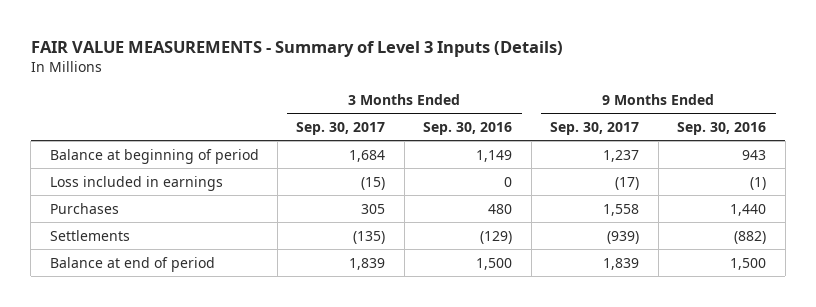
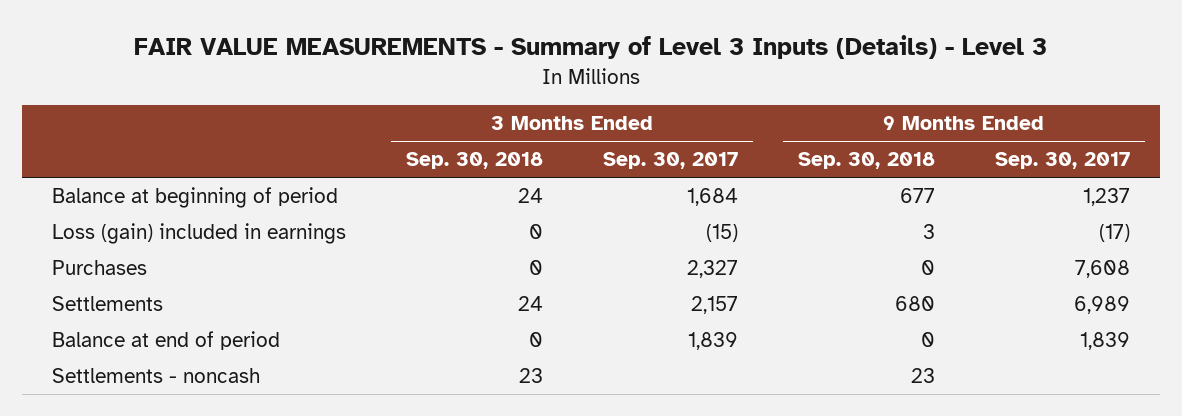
[30,40,563,57] FAIR VALUE MEASUREMENTS - Summary of Level 3 Inputs (Details) -> [134,35,1048,60] FAIR VALUE MEASUREMENTS - Summary of Level 3 Inputs (Details) - Level 3
[423,121,513,135] Sep. 30, 2016 -> none
[677,121,767,135] Sep. 30, 2016 -> none
none -> [406,152,544,170] Sep. 30, 2018
none -> [797,152,935,170] Sep. 30, 2018
[49,175,223,191] Loss included in earnings -> [52,223,347,245] Loss (gain) included in earnings
[361,203,386,214] 305 -> [687,260,739,279] 2,327
[603,203,640,216] 1,558 -> [1074,260,1130,279] 7,608
[353,230,386,244] (135) -> [691,296,739,315] 2,157
[607,230,640,244] (939) -> [1073,296,1130,315] 6,989
none -> [52,368,261,384] Settlements - noncash

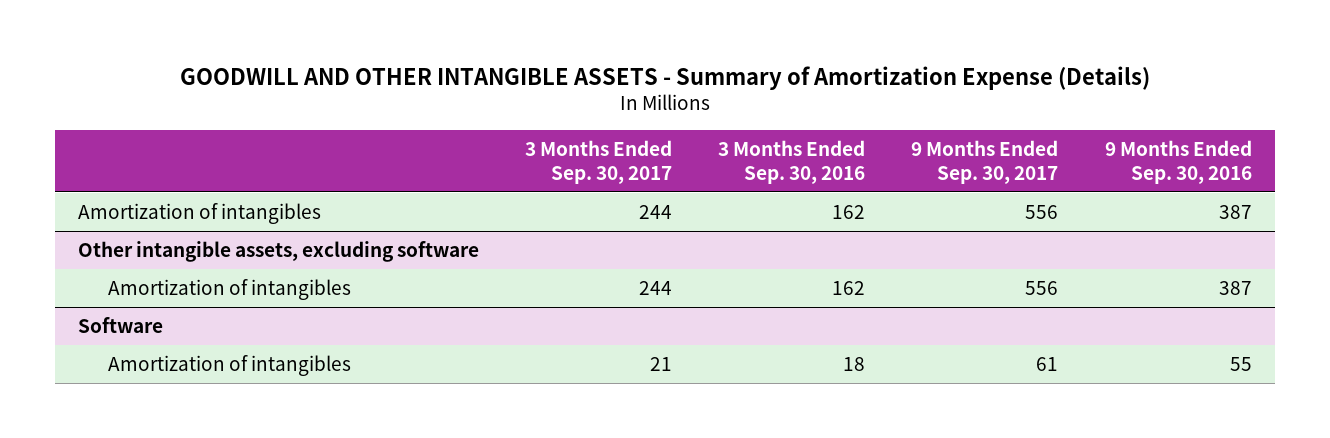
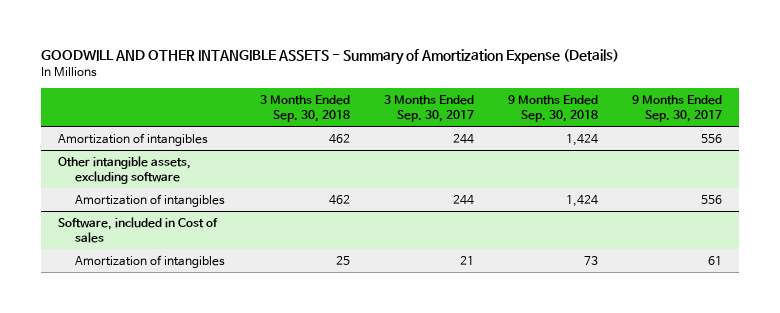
[718,139,866,184] 3 Months Ended Sep. 30, 2016 -> none
[1104,139,1252,184] 9 Months Ended Sep. 30, 2016 -> none
none -> [259,95,350,123] 3 Months Ended Sep. 30, 2018
none -> [507,95,598,123] 9 Months Ended Sep. 30, 2018
[77,317,163,334] Software -> [58,216,219,243] Software, included in Cost of sales

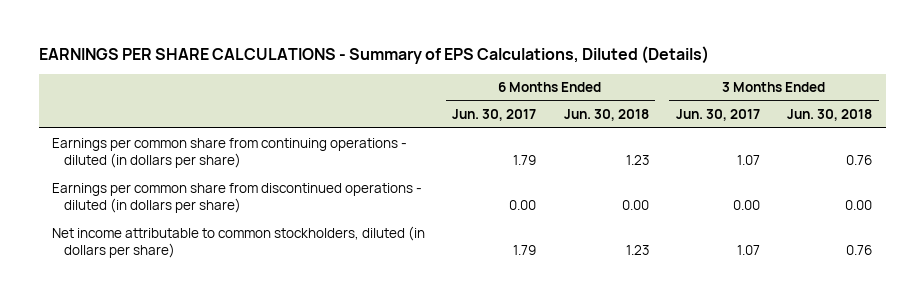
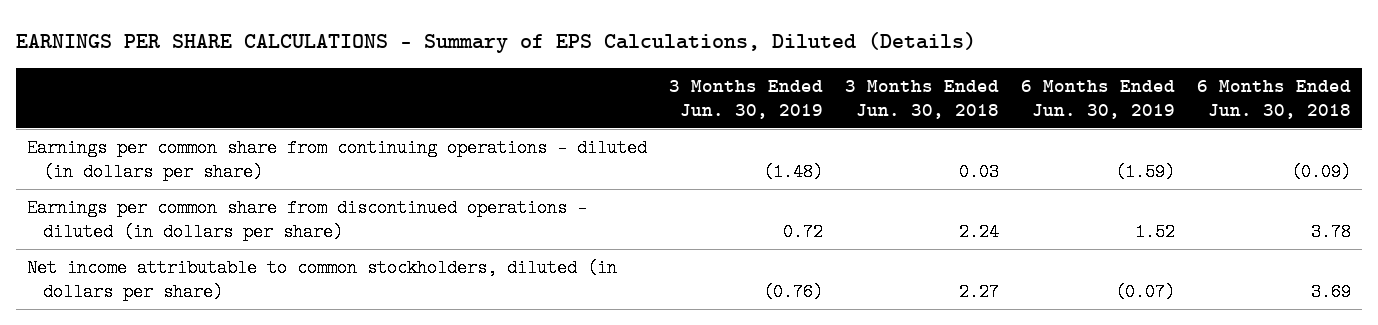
[452,109,537,122] Jun. 30, 2017 -> none
[675,109,760,122] Jun. 30, 2017 -> none
none -> [669,79,824,120] 3 Months Ended Jun. 30, 2019
none -> [1021,79,1176,120] 6 Months Ended Jun. 30, 2019
[625,155,649,166] 1.23 -> [1290,163,1351,182] (0.09)
[845,155,872,166] 0.76 -> [959,163,1000,182] 0.03
[621,200,649,211] 0.00 -> [1310,223,1351,242] 3.78
[844,200,872,211] 0.00 -> [959,223,1000,242] 2.24
[625,245,649,256] 1.23 -> [1310,283,1351,302] 3.69
[845,245,872,256] 0.76 -> [959,283,1000,302] 2.27

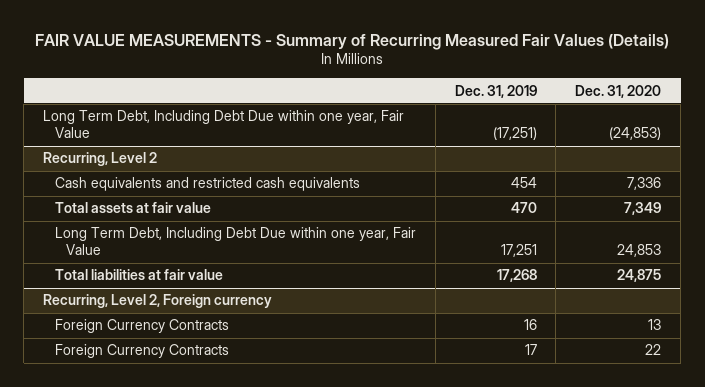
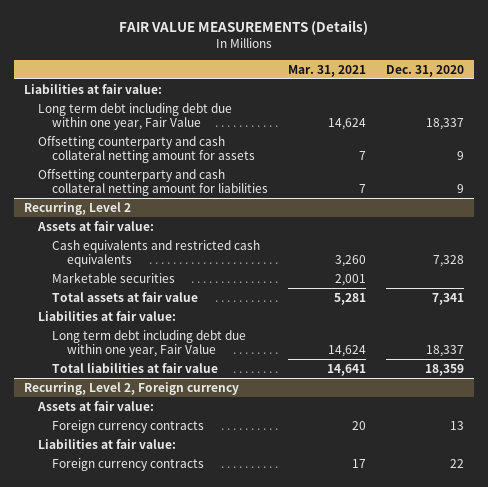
[35,33,670,50] FAIR VALUE MEASUREMENTS - Summary of Recurring Measured Fair Values (Details) -> [118,20,368,36] FAIR VALUE MEASUREMENTS (Details)
[454,84,537,98] Dec. 31, 2019 -> none
none -> [288,64,367,77] Mar. 31, 2021
none -> [23,83,162,94] Liabilities at fair value:
[43,110,405,139] Long Term Debt, Including Debt Due within one year, Fair Value -> [38,102,233,131] Long term debt including debt due within one year, Fair Value
[609,127,662,141] (24,853) -> [425,118,464,131] 18,337
none -> [38,135,256,164] Offsetting counterparty and cash collateral netting amount for assets
none -> [38,168,269,197] Offsetting counterparty and cash collateral netting amount for liabilities
none -> [37,220,155,231] Assets at fair value:
[627,177,662,191] 7,336 -> [432,255,464,268] 7,328
none -> [52,271,176,283] Marketable securities
[624,202,662,216] 7,349 -> [431,292,464,305] 7,341
none -> [38,310,177,321] Liabilities at fair value:
[54,227,416,256] Long Term Debt, Including Debt Due within one year, Fair Value -> [52,329,247,358] Long term debt including debt due within one year, Fair Value
[617,244,662,258] 24,853 -> [425,345,464,358] 18,337
[617,269,662,283] 24,875 -> [424,363,464,376] 18,359
none -> [37,400,155,411] Assets at fair value:
[54,319,229,334] Foreign Currency Contracts -> [52,419,205,433] Foreign currency contracts
none -> [38,438,177,449] Liabilities at fair value:
[54,344,229,359] Foreign Currency Contracts -> [52,457,205,471] Foreign currency contracts

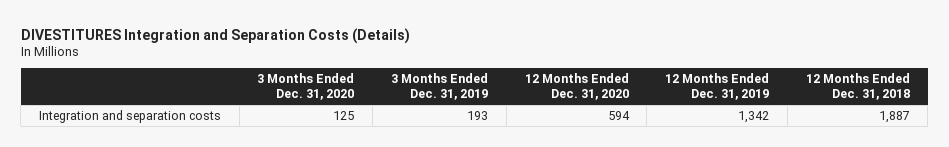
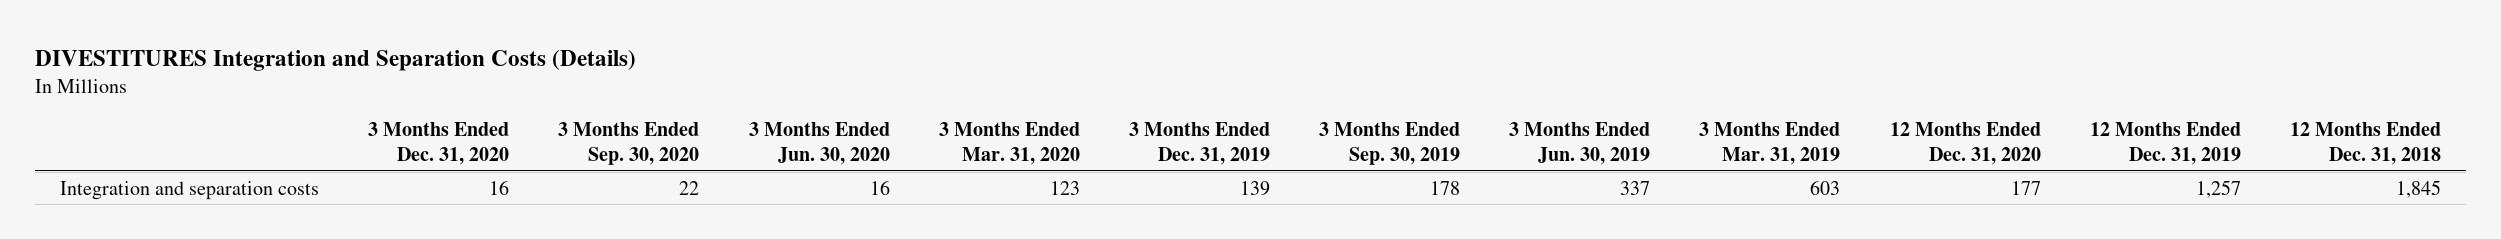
none -> [558,121,700,165] 3 Months Ended Sep. 30, 2020
none -> [748,121,890,165] 3 Months Ended Jun. 30, 2020
none -> [938,121,1080,165] 3 Months Ended Mar. 31, 2020
none -> [1319,121,1461,165] 3 Months Ended Sep. 30, 2019
none -> [1509,121,1651,165] 3 Months Ended Jun. 30, 2019
none -> [1699,121,1841,165] 3 Months Ended Mar. 31, 2019
[333,110,355,120] 125 -> [489,179,510,195] 16
[467,110,489,120] 193 -> [1239,180,1270,196] 139
[607,110,630,120] 594 -> [2010,180,2041,195] 177
[738,110,770,123] 1,342 -> [2195,179,2241,198] 1,257
[878,110,910,123] 1,887 -> [2395,179,2441,198] 1,845

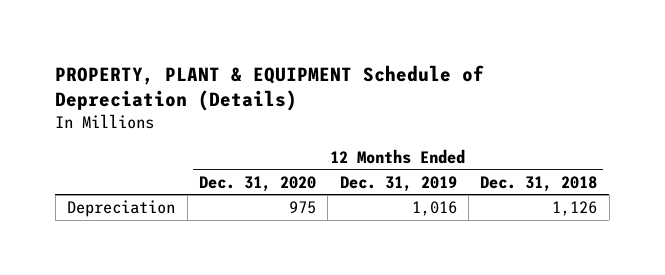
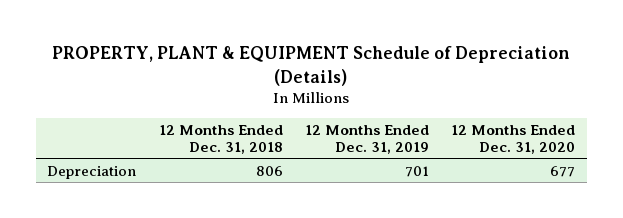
[288,201,316,215] 975 -> [550,165,576,177] 677
[411,201,457,217] 1,016 -> [404,165,429,177] 701
[552,201,598,217] 1,126 -> [255,165,283,176] 806

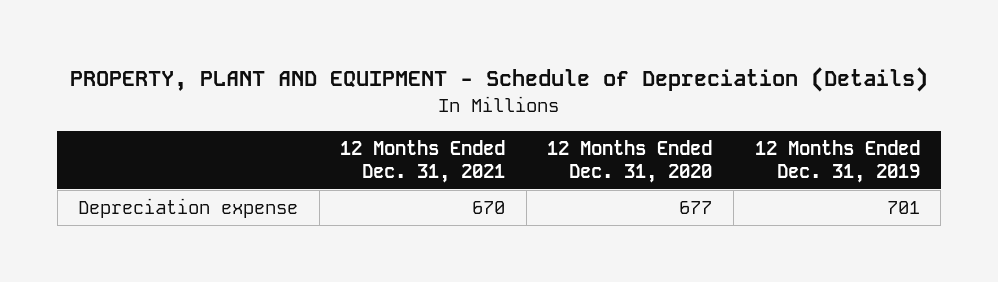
[52,46,571,86] PROPERTY, PLANT & EQUIPMENT Schedule of Depreciation (Details) -> [69,67,928,93] PROPERTY, PLANT AND EQUIPMENT - Schedule of Depreciation (Details)
[158,124,283,155] 12 Months Ended Dec. 31, 2018 -> none
none -> [340,139,506,183] 12 Months Ended Dec. 31, 2021
[47,165,137,179] Depreciation -> [78,198,299,219] Depreciation expense

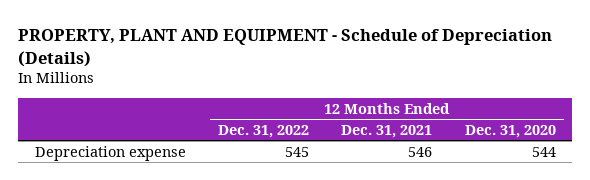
[754,139,920,183] 12 Months Ended Dec. 31, 2019 -> none
none -> [217,124,309,138] Dec. 31, 2022
[472,201,506,215] 670 -> [408,146,433,157] 546
[679,201,713,215] 677 -> [531,146,556,157] 544

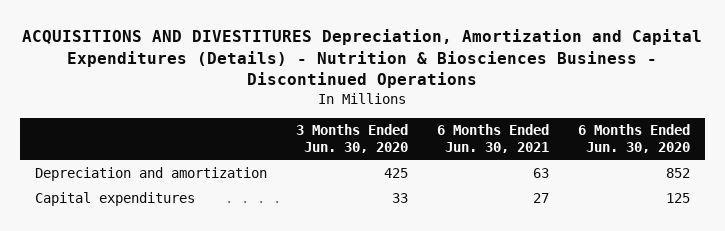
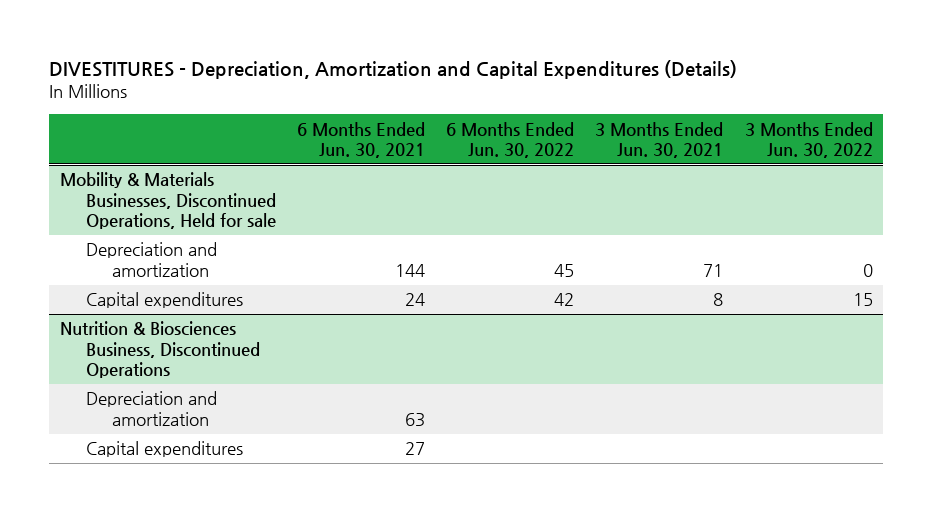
[22,28,703,89] ACQUISITIONS AND DIVESTITURES Depreciation, Amortization and Capital Expenditures (Details) - Nutrition & Biosciences Business - Discontinued Operations -> [48,59,737,79] DIVESTITURES - Depreciation, Amortization and Capital Expenditures (Details)
[295,124,408,154] 3 Months Ended Jun. 30, 2020 -> none
[578,124,691,154] 6 Months Ended Jun. 30, 2020 -> none
none -> [446,121,575,158] 6 Months Ended Jun. 30, 2022
none -> [595,121,724,158] 3 Months Ended Jun. 30, 2021
none -> [744,121,873,158] 3 Months Ended Jun. 30, 2022
none -> [59,172,276,230] Mobility & Materials Businesses, Discontinued Operations, Held for sale
none -> [85,242,217,277] Depreciation and amortization
none -> [85,292,243,309] Capital expenditures
none -> [59,321,260,379] Nutrition & Biosciences Business, Discontinued Operations

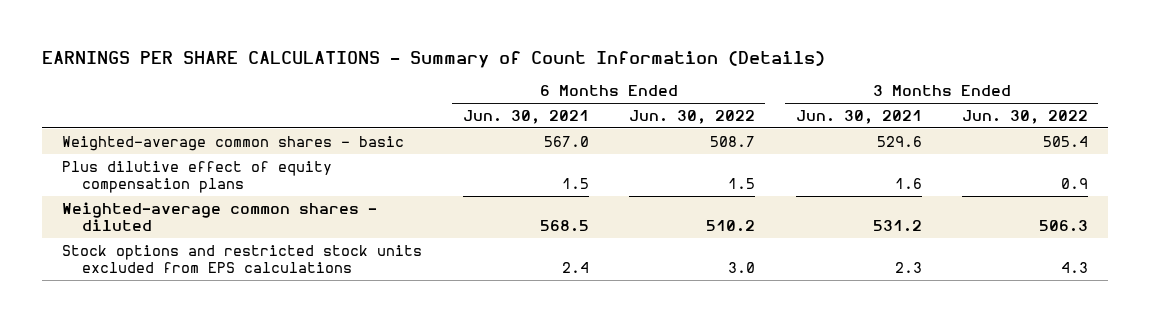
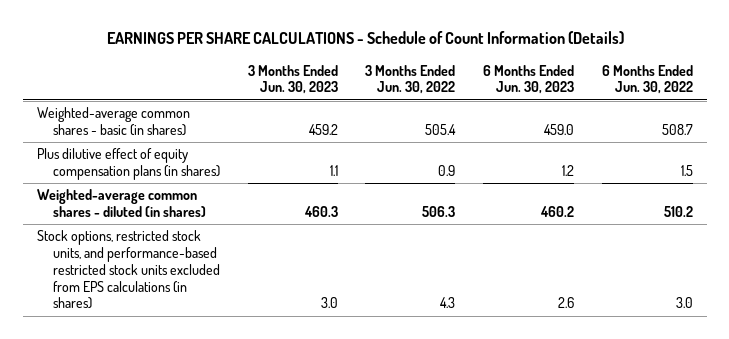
[41,51,825,69] EARNINGS PER SHARE CALCULATIONS - Summary of Count Information (Details) -> [106,31,624,45] EARNINGS PER SHARE CALCULATIONS - Schedule of Count Information (Details)
[462,109,589,124] Jun. 30, 2021 -> none
[795,109,922,124] Jun. 30, 2021 -> none
none -> [247,64,338,95] 3 Months Ended Jun. 30, 2023
none -> [483,64,575,95] 6 Months Ended Jun. 30, 2023
[62,135,405,151] Weighted-average common shares - basic -> [36,107,190,137] Weighted-average common shares - basic (in shares)
[62,160,333,194] Plus dilutive effect of equity compensation plans -> [36,148,220,181] Plus dilutive effect of equity compensation plans (in shares)
[62,201,378,232] Weighted-average common shares - diluted -> [36,189,206,218] Weighted-average common shares - diluted (in shares)
[62,244,423,274] Stock options and restricted stock units excluded from EPS calculations -> [36,230,220,310] Stock options, restricted stock units, and performance-based restricted stock units excluded from EPS calculations (in shares)

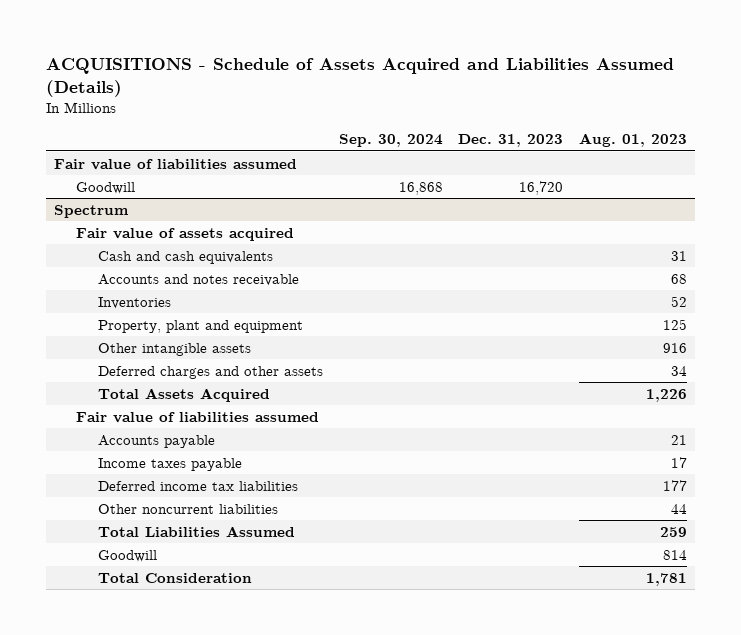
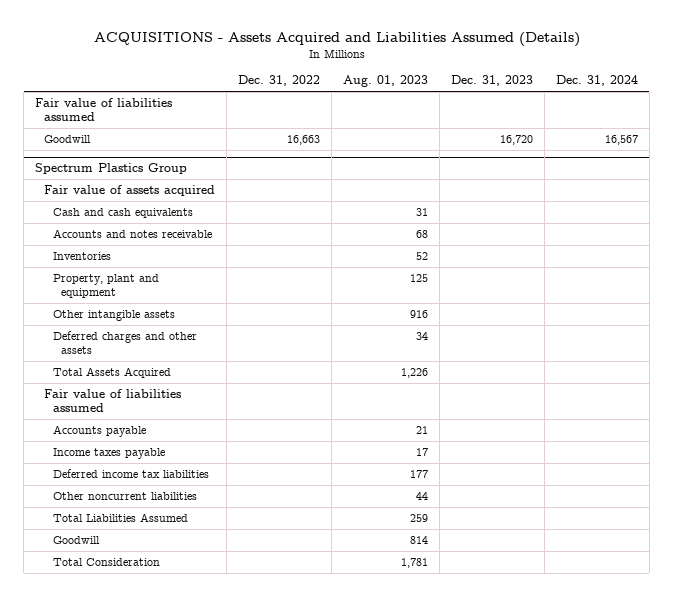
[46,57,675,97] ACQUISITIONS - Schedule of Assets Acquired and Liabilities Assumed (Details) -> [93,31,580,47] ACQUISITIONS - Assets Acquired and Liabilities Assumed (Details)
[338,134,443,148] Sep. 30, 2024 -> none
none -> [237,75,320,87] Dec. 31, 2022
none -> [555,75,638,87] Dec. 31, 2024
[54,204,130,218] Spectrum -> [35,162,188,174] Spectrum Plastics Group

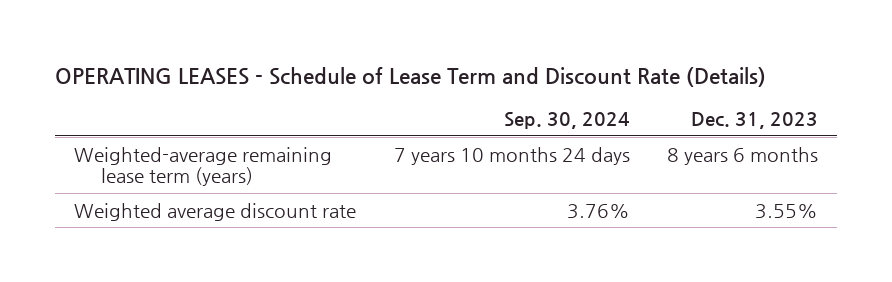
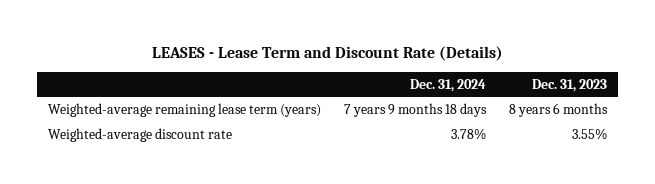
[54,67,766,88] OPERATING LEASES - Schedule of Lease Term and Discount Rate (Details) -> [151,45,503,61] LEASES - Lease Term and Discount Rate (Details)
[503,112,630,130] Sep. 30, 2024 -> none
none -> [410,78,487,92] Dec. 31, 2024
[73,202,356,221] Weighted average discount rate -> [48,127,233,142] Weighted-average discount rate

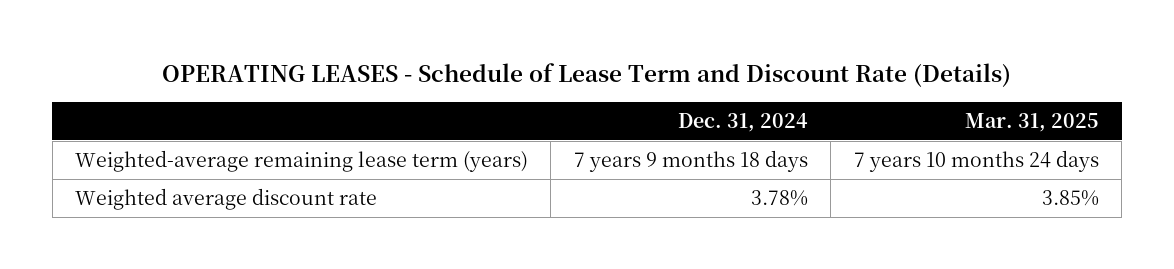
[151,45,503,61] LEASES - Lease Term and Discount Rate (Details) -> [161,63,1011,88] OPERATING LEASES - Schedule of Lease Term and Discount Rate (Details)
[531,78,607,92] Dec. 31, 2023 -> none
none -> [964,112,1099,132] Mar. 31, 2025
[48,127,233,142] Weighted-average discount rate -> [74,188,377,211] Weighted average discount rate

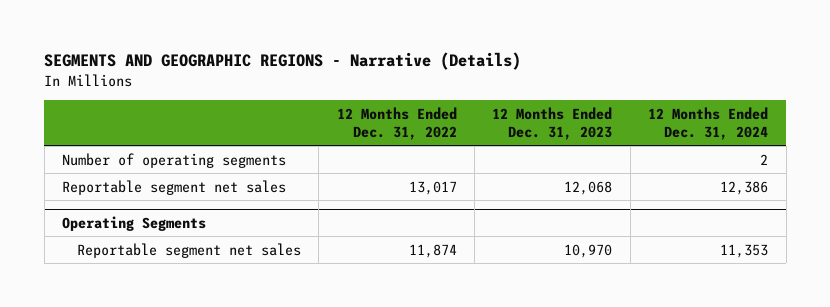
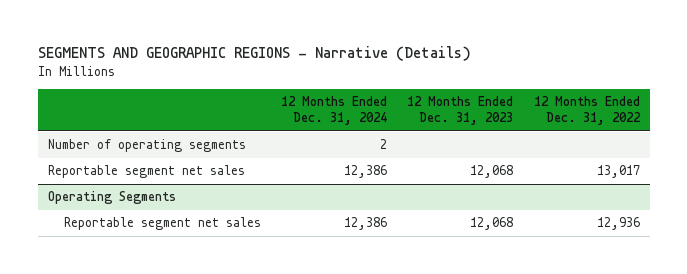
[408,243,457,258] 11,874 -> [596,217,640,231] 12,936
[564,243,613,258] 10,970 -> [470,217,514,231] 12,068
[720,243,769,258] 11,353 -> [343,217,387,231] 12,386

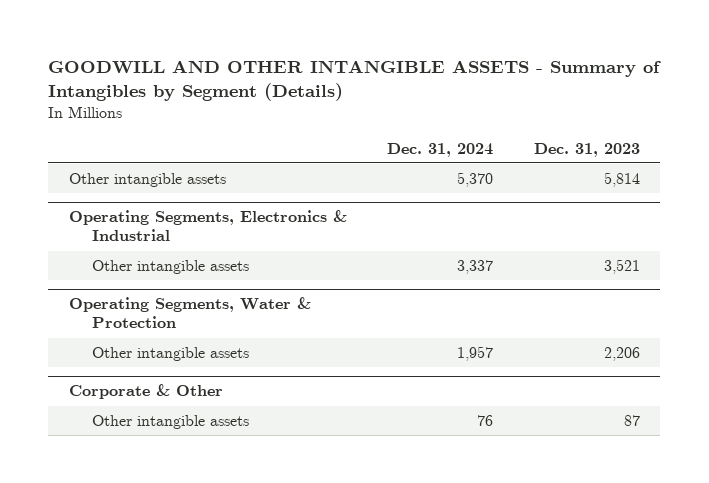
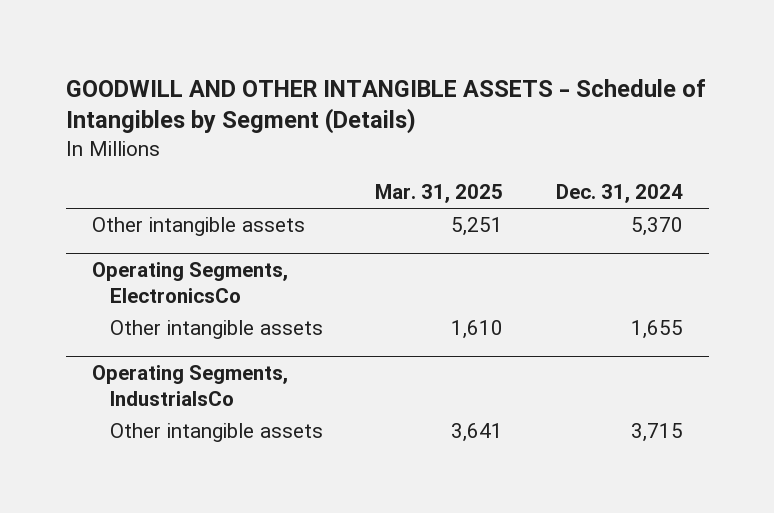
[48,59,662,101] GOODWILL AND OTHER INTANGIBLE ASSETS - Summary of Intangibles by Segment (Details) -> [65,79,705,135] GOODWILL AND OTHER INTANGIBLE ASSETS - Schedule of Intangibles by Segment (Details)
[534,142,641,157] Dec. 31, 2023 -> none
none -> [375,184,504,204] Mar. 31, 2025
[68,210,347,242] Operating Segments, Electronics & Industrial -> none
[68,297,311,329] Operating Segments, Water & Protection -> none
[68,384,223,400] Corporate & Other -> none
[91,415,249,430] Other intangible assets -> none
none -> [91,262,288,303] Operating Segments, ElectronicsCo
[457,260,494,275] 3,337 -> [630,320,683,340] 1,655
none -> [91,365,288,406] Operating Segments, IndustrialsCo
[457,346,494,362] 1,957 -> [630,423,683,443] 3,715

